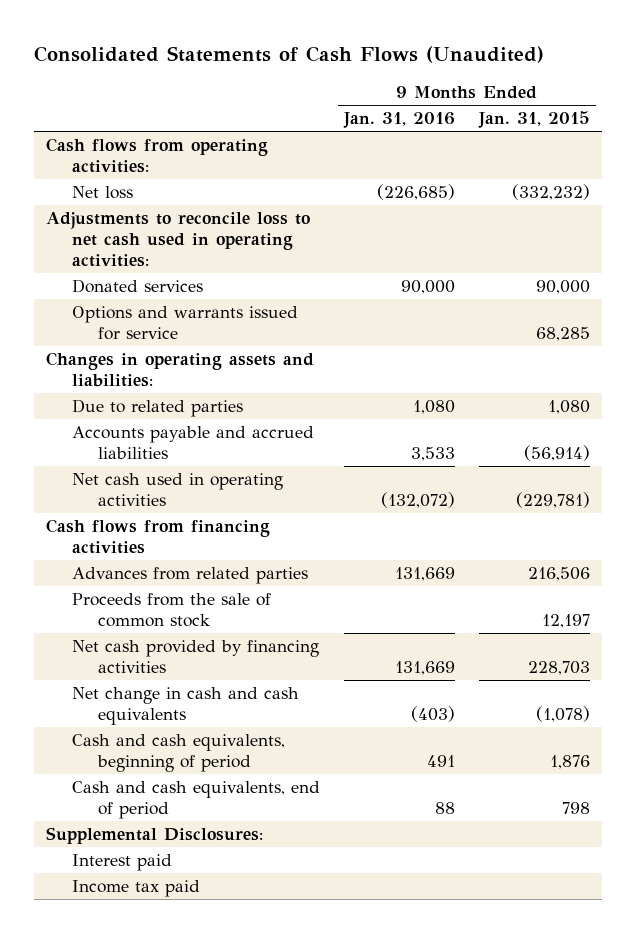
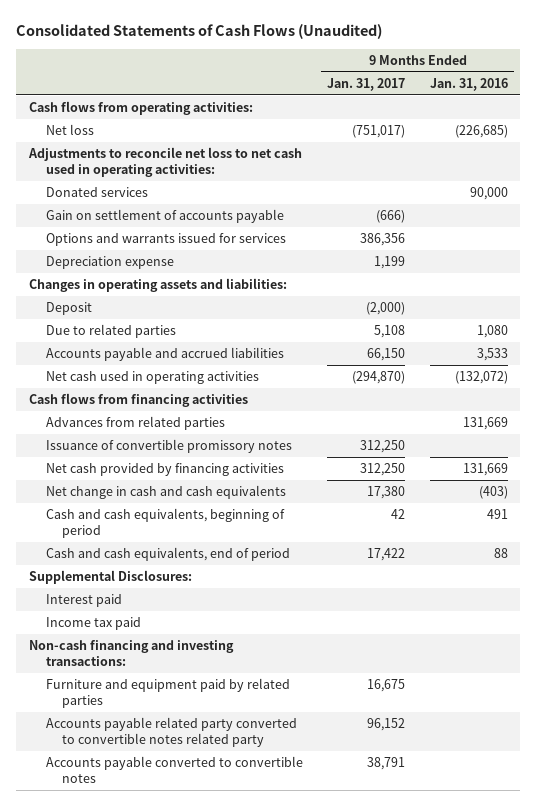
[477,111,590,129] Jan. 31, 2015 -> none
none -> [327,78,406,92] Jan. 31, 2017
[45,212,310,268] Adjustments to reconcile loss to net cash used in operating activities: -> [27,147,302,178] Adjustments to reconcile net loss to net cash used in operating activities:
none -> [45,209,284,224] Gain on settlement of accounts payable
[71,306,298,341] Options and warrants issued for service -> [45,233,286,247] Options and warrants issued for services
none -> [45,256,174,270] Depreciation expense
none -> [45,302,92,316] Deposit
[71,593,271,628] Proceeds from the sale of common stock -> none
none -> [45,439,292,454] Issuance of convertible promissory notes
none -> [28,640,234,667] Non-cash financing and investing transactions:
none -> [45,678,290,709] Furniture and equipment paid by related parties
none -> [45,717,297,748] Accounts payable related party converted to convertible notes related party
none -> [45,756,303,784] Accounts payable converted to convertible notes

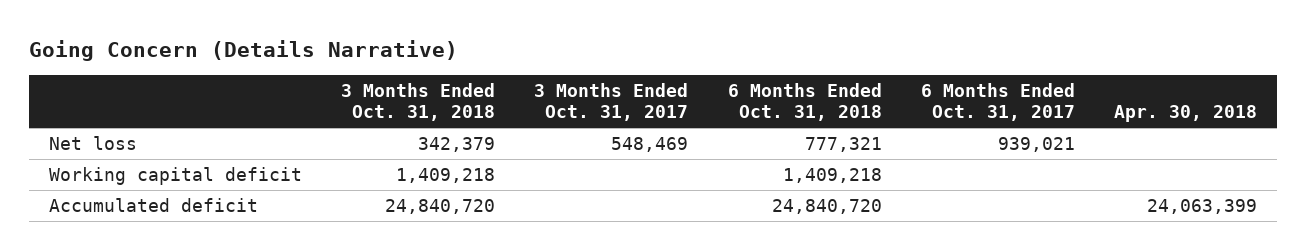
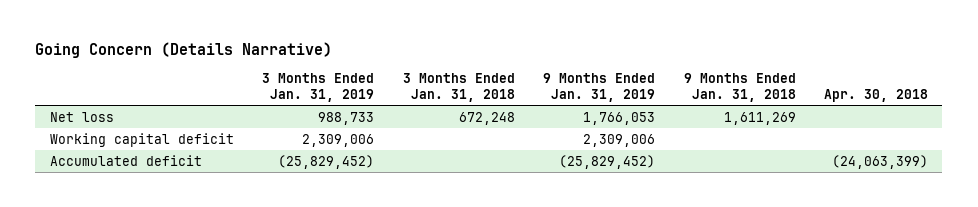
[340,83,495,121] 3 Months Ended Oct. 31, 2018 -> none
[534,83,689,121] 3 Months Ended Oct. 31, 2017 -> none
[727,83,882,121] 6 Months Ended Oct. 31, 2018 -> none
[920,83,1075,121] 6 Months Ended Oct. 31, 2017 -> none
none -> [262,73,375,102] 3 Months Ended Jan. 31, 2019
none -> [402,73,515,102] 3 Months Ended Jan. 31, 2018
none -> [543,73,656,102] 9 Months Ended Jan. 31, 2019
none -> [683,73,796,102] 9 Months Ended Jan. 31, 2018
[1147,199,1258,215] 24,063,399 -> [832,154,929,169] (24,063,399)

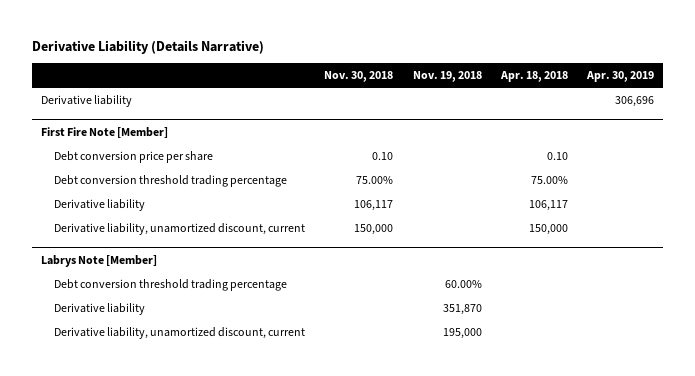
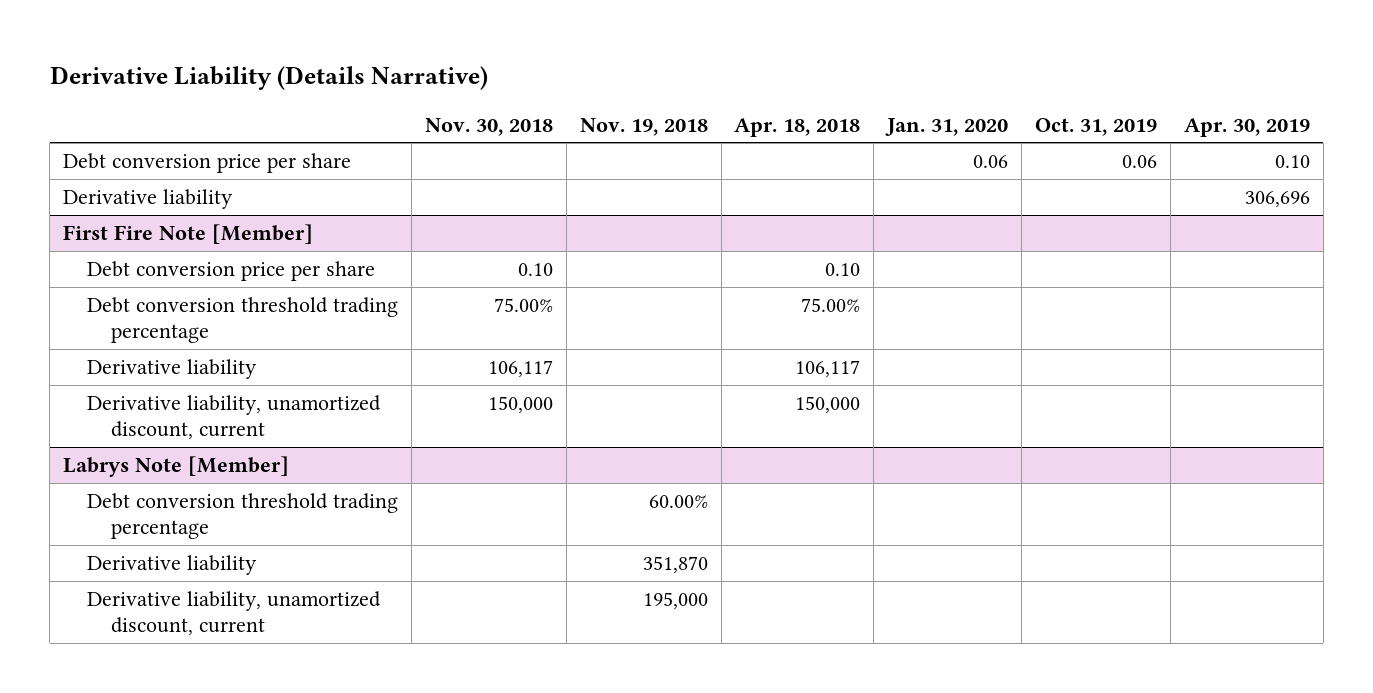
none -> [885,117,1009,136] Jan. 31, 2020
none -> [1035,117,1158,136] Oct. 31, 2019
none -> [63,153,352,174] Debt conversion price per share

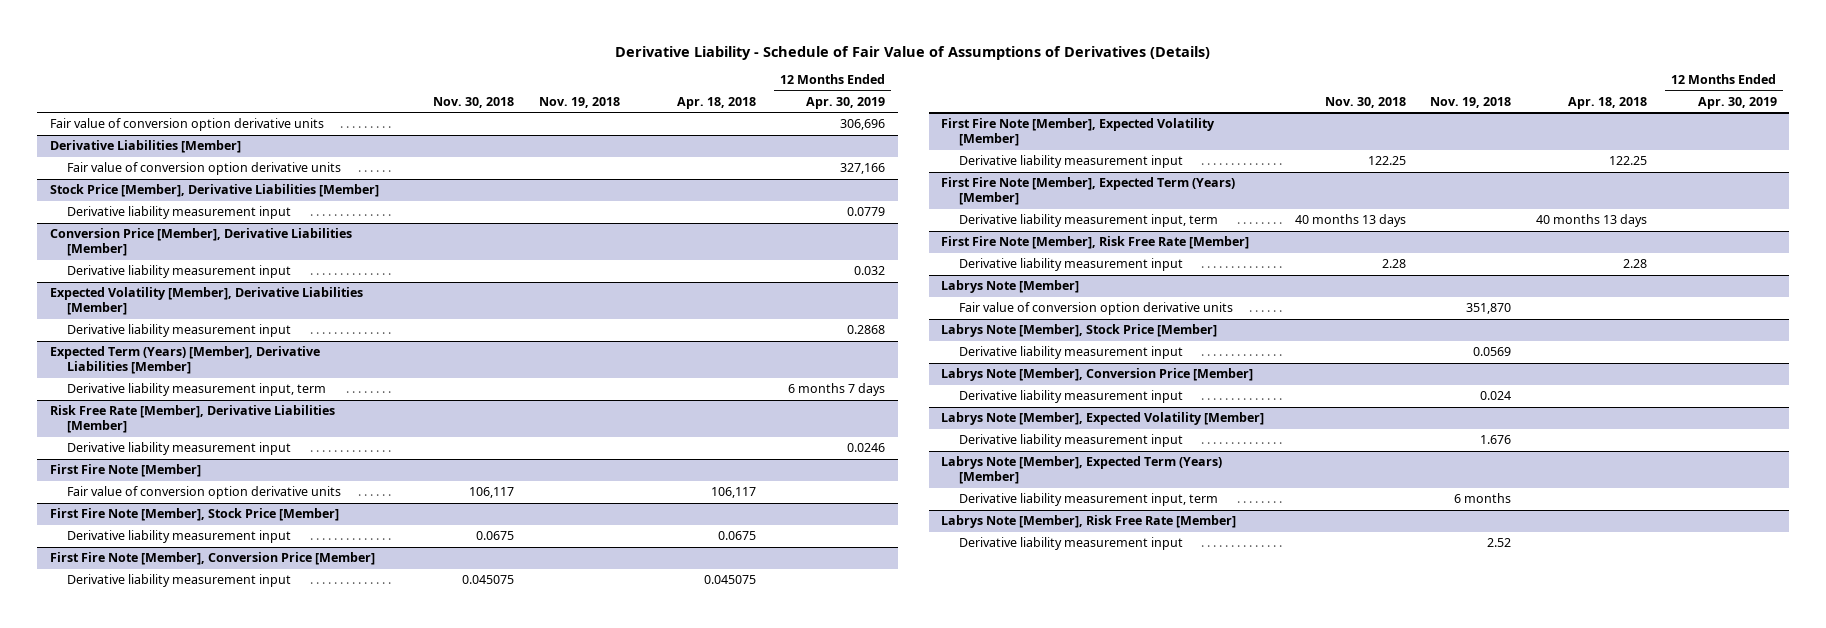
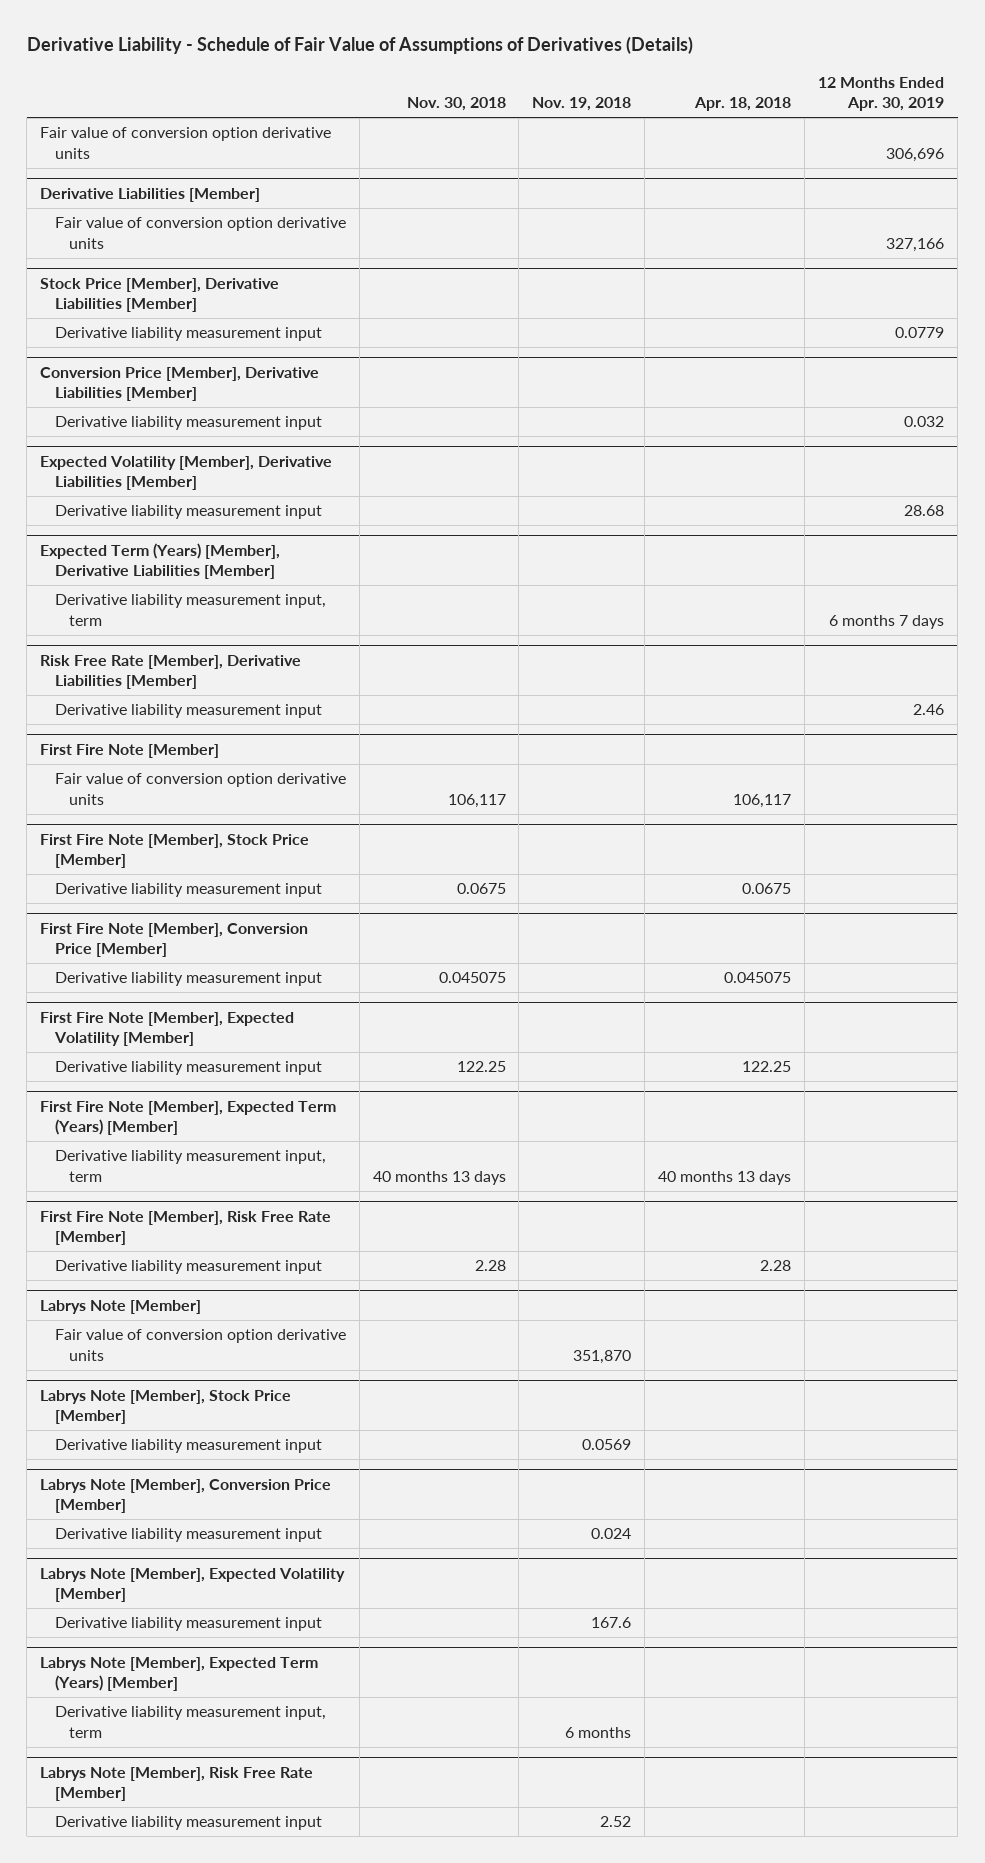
[847,325,886,335] 0.2868 -> [904,505,945,517] 28.68
[847,443,886,453] 0.0246 -> [913,704,945,716] 2.46
[1480,435,1512,445] 1.676 -> [591,1617,632,1629] 167.6

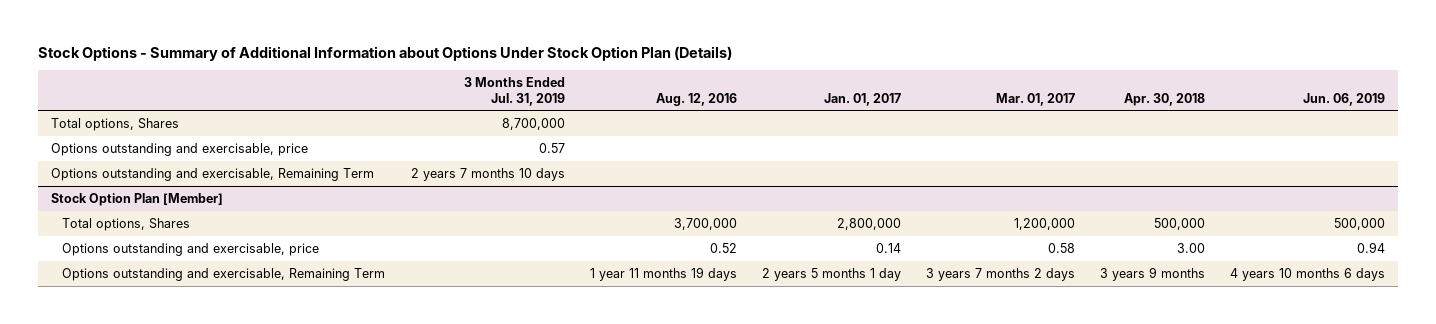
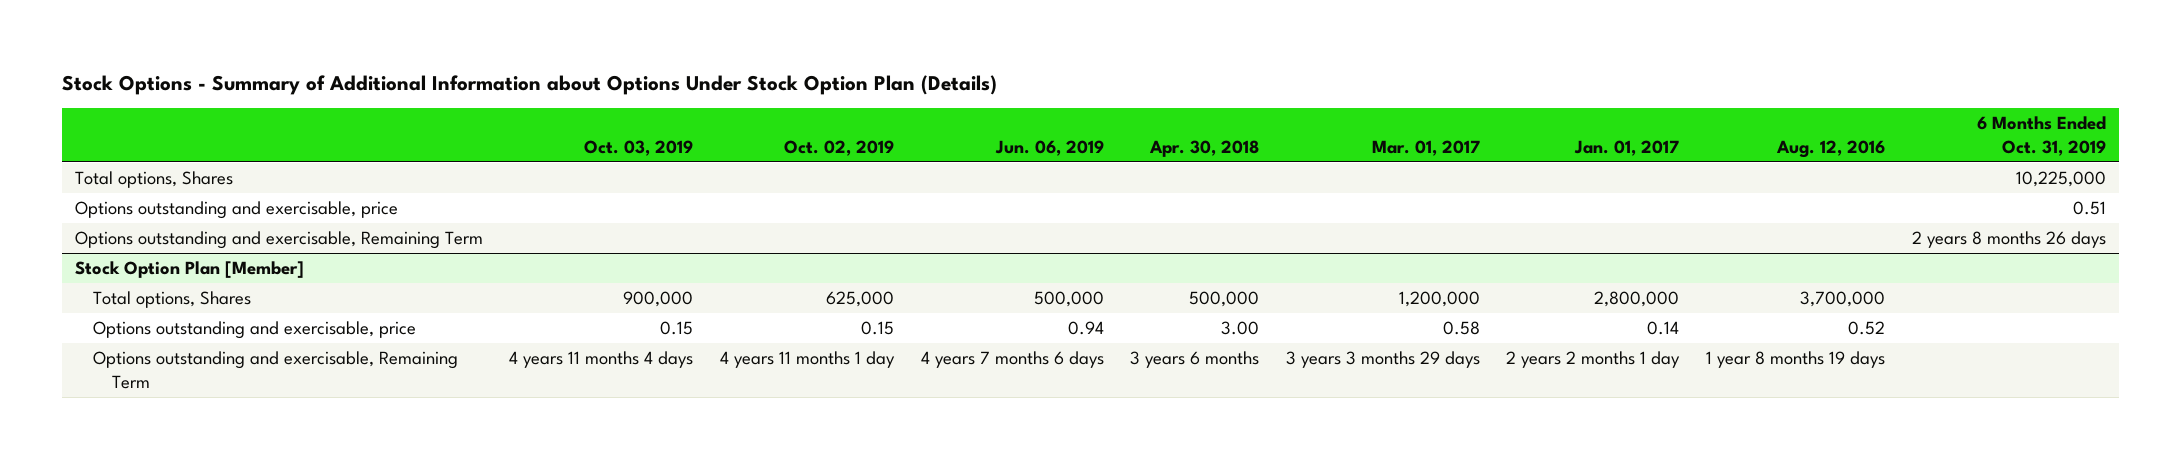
[463,77,565,106] 3 Months Ended Jul. 31, 2019 -> none
none -> [584,139,694,156] Oct. 03, 2019
none -> [783,139,894,156] Oct. 02, 2019
none -> [1976,116,2106,156] 6 Months Ended Oct. 31, 2019
[589,266,737,281] 1 year 11 months 19 days -> [1705,351,1885,369] 1 year 8 months 19 days
[761,267,901,281] 2 years 5 months 1 day -> [1506,351,1681,369] 2 years 2 months 1 day
[925,267,1075,281] 3 years 7 months 2 days -> [1285,351,1480,369] 3 years 3 months 29 days
[1099,266,1205,281] 3 years 9 months -> [1130,351,1260,369] 3 years 6 months
[1229,267,1385,281] 4 years 10 months 6 days -> [920,351,1104,369] 4 years 7 months 6 days

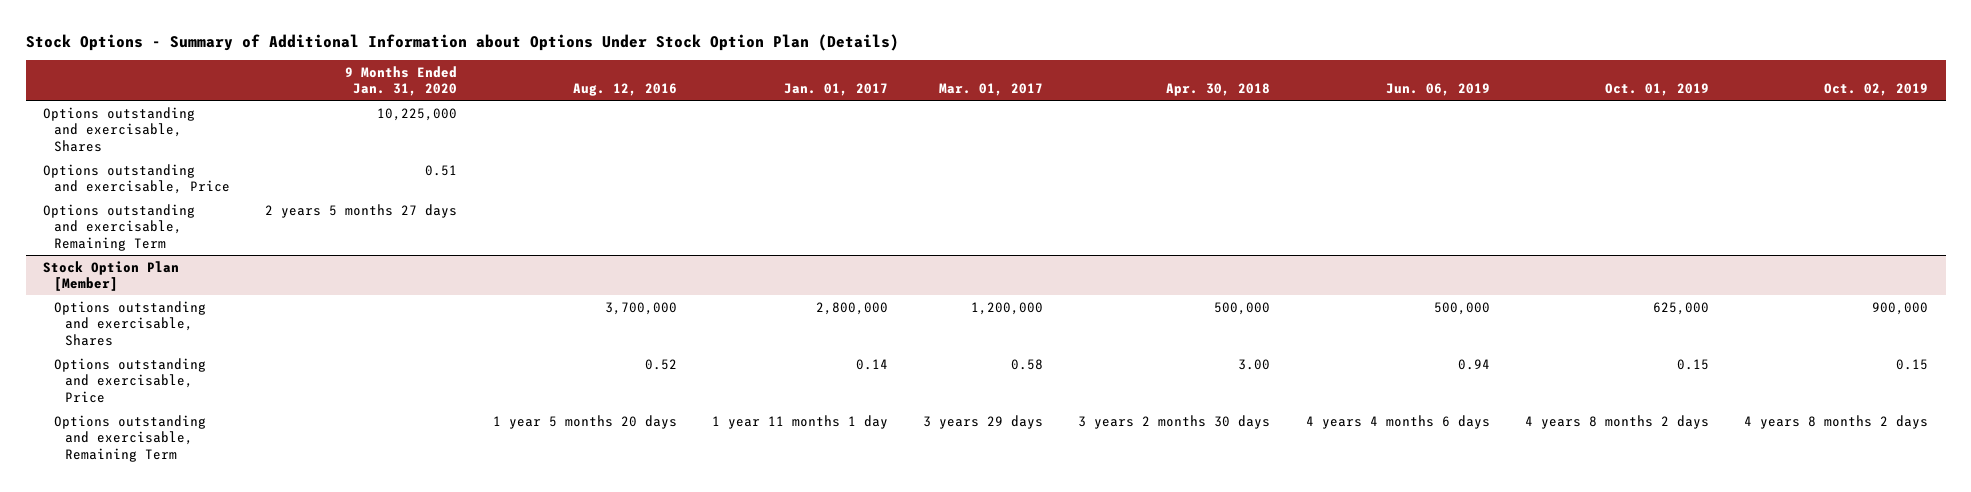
[584,139,694,156] Oct. 03, 2019 -> none
[1976,116,2106,156] 6 Months Ended Oct. 31, 2019 -> none
none -> [345,65,458,97] 9 Months Ended Jan. 31, 2020
none -> [1604,83,1709,97] Oct. 01, 2019
[74,171,233,189] Total options, Shares -> [43,106,196,152] Options outstanding and exercisable, Shares
[74,201,398,220] Options outstanding and exercisable, price -> [43,163,231,195] Options outstanding and exercisable, Price
[93,291,252,309] Total options, Shares -> [54,300,207,346] Options outstanding and exercisable, Shares
[825,291,894,308] 625,000 -> [1872,301,1929,315] 900,000
[93,321,417,340] Options outstanding and exercisable, price -> [54,357,207,403] Options outstanding and exercisable, Price
[719,351,895,369] 4 years 11 months 1 day -> [1744,414,1929,429] 4 years 8 months 2 days
[920,351,1104,369] 4 years 7 months 6 days -> [1305,414,1490,429] 4 years 4 months 6 days
[1130,351,1260,369] 3 years 6 months -> [1078,414,1271,429] 3 years 2 months 30 days
[1285,351,1480,369] 3 years 3 months 29 days -> [923,414,1044,429] 3 years 29 days
[1506,351,1681,369] 2 years 2 months 1 day -> [711,414,888,429] 1 year 11 months 1 day
[1705,351,1885,369] 1 year 8 months 19 days -> [492,414,677,429] 1 year 5 months 20 days

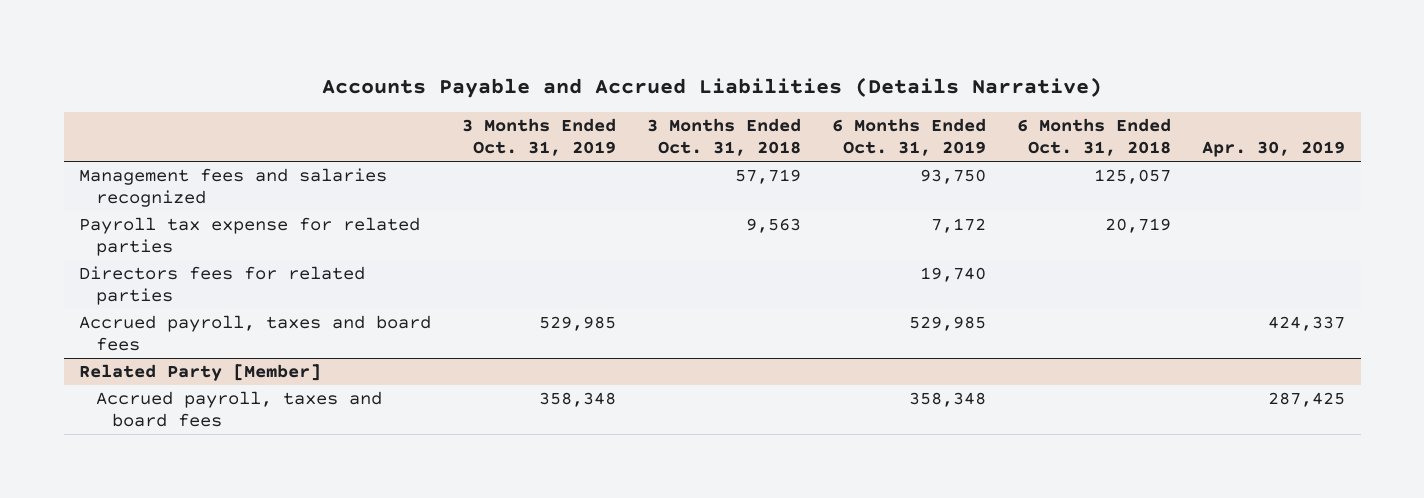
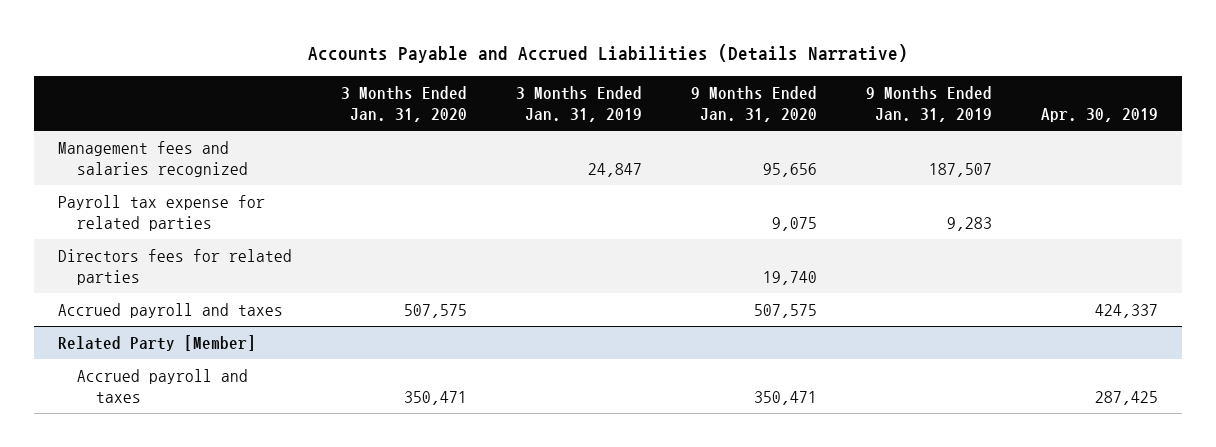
[462,118,617,157] 3 Months Ended Oct. 31, 2019 -> none
[647,118,802,157] 3 Months Ended Oct. 31, 2018 -> none
[832,118,987,157] 6 Months Ended Oct. 31, 2019 -> none
[1017,118,1172,157] 6 Months Ended Oct. 31, 2018 -> none
none -> [341,85,468,122] 3 Months Ended Jan. 31, 2020
none -> [516,85,643,122] 3 Months Ended Jan. 31, 2019
none -> [690,85,817,122] 9 Months Ended Jan. 31, 2020
none -> [865,85,992,122] 9 Months Ended Jan. 31, 2019
[79,315,432,352] Accrued payroll, taxes and board fees -> [58,302,284,318] Accrued payroll and taxes
[95,391,382,428] Accrued payroll, taxes and board fees -> [77,368,249,404] Accrued payroll and taxes

